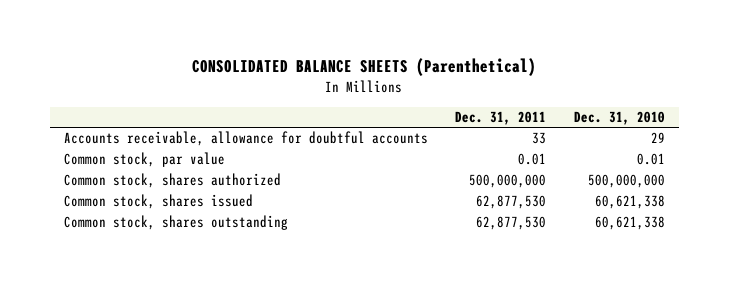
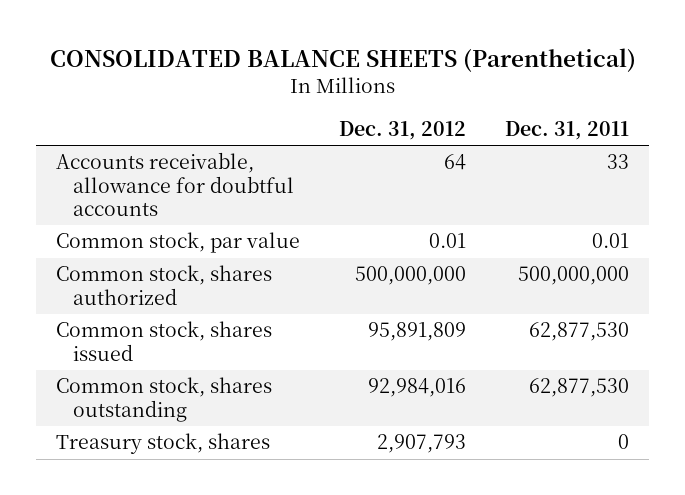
[574,111,666,126] Dec. 31, 2010 -> none
none -> [339,121,467,141] Dec. 31, 2012
none -> [55,433,270,455] Treasury stock, shares

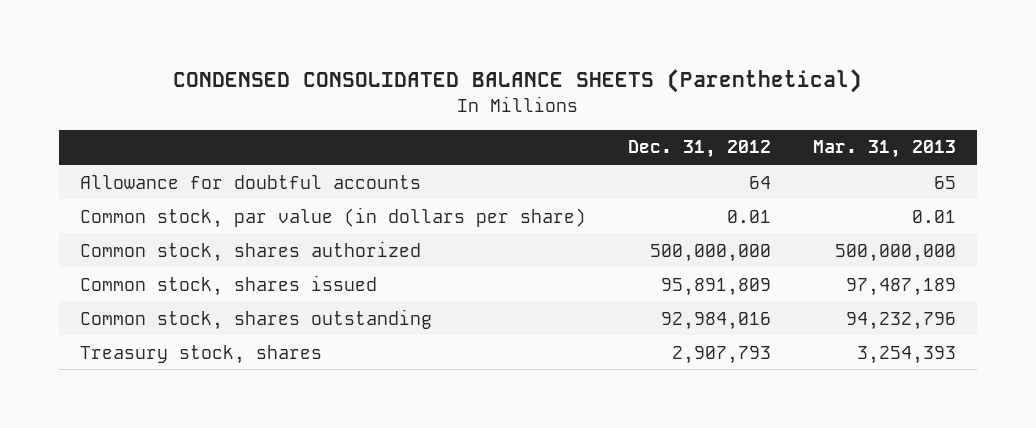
[49,47,636,72] CONSOLIDATED BALANCE SHEETS (Parenthetical) -> [173,69,863,94] CONDENSED CONSOLIDATED BALANCE SHEETS (Parenthetical)
[505,121,630,141] Dec. 31, 2011 -> none
none -> [813,140,957,159] Mar. 31, 2013
[55,152,294,216] Accounts receivable, allowance for doubtful accounts -> [80,174,422,189] Allowance for doubtful accounts
[55,232,300,254] Common stock, par value -> [80,206,587,228] Common stock, par value (in dollars per share)

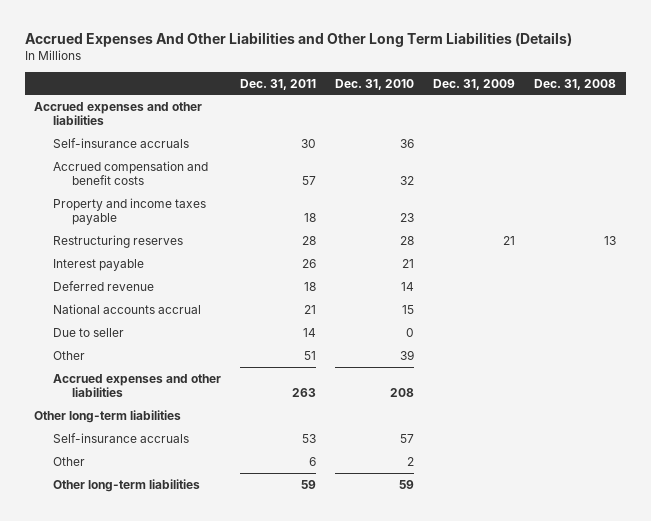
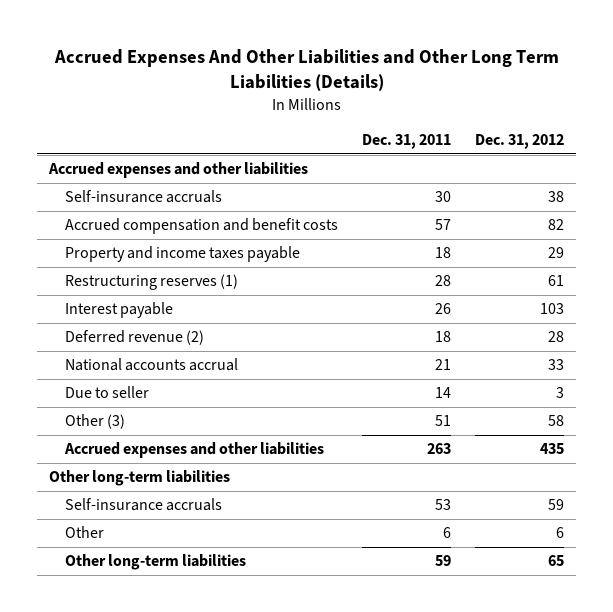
[335,78,415,90] Dec. 31, 2010 -> none
[433,78,516,90] Dec. 31, 2009 -> none
[534,78,617,90] Dec. 31, 2008 -> none
none -> [475,134,565,150] Dec. 31, 2012
[53,234,184,248] Restructuring reserves -> [65,274,239,291] Restructuring reserves (1)
[53,280,155,291] Deferred revenue -> [65,330,205,346] Deferred revenue (2)
[53,350,86,360] Other -> [65,414,126,430] Other (3)

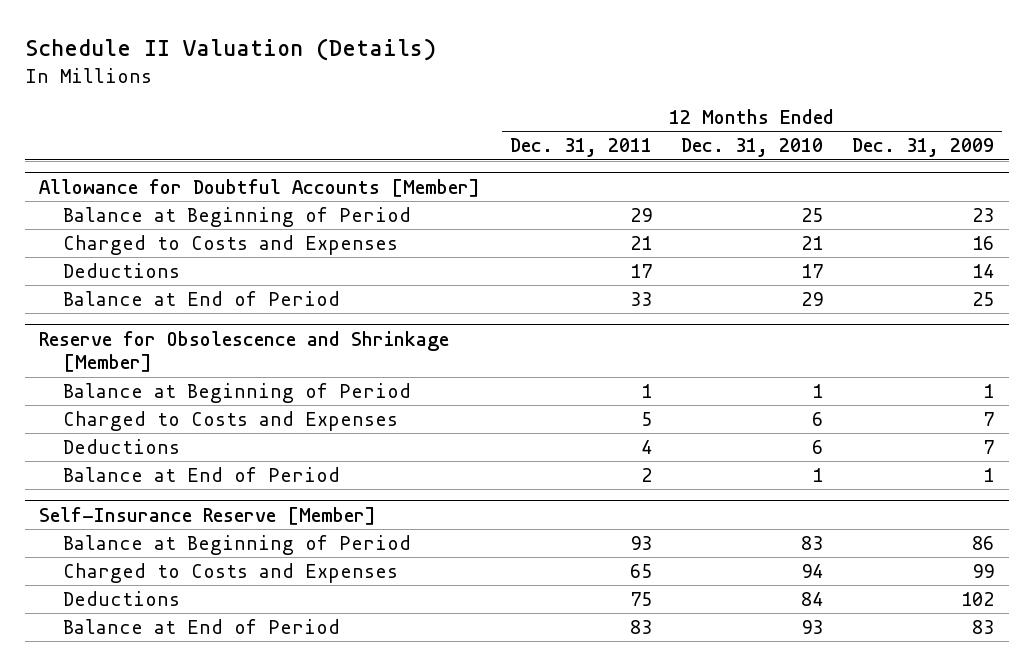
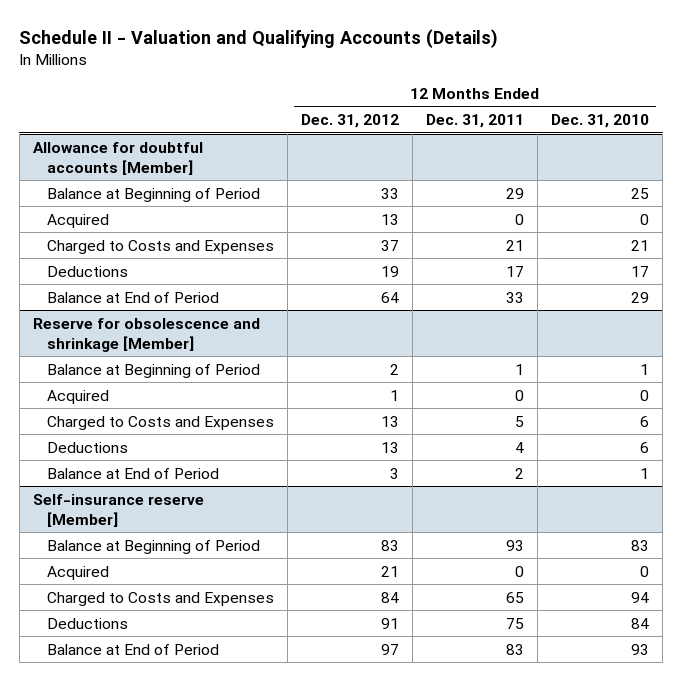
[24,37,436,61] Schedule II Valuation (Details) -> [19,28,499,48] Schedule II - Valuation and Qualifying Accounts (Details)
[852,138,995,158] Dec. 31, 2009 -> none
none -> [300,114,399,129] Dec. 31, 2012
[39,178,481,197] Allowance for Doubtful Accounts [Member] -> [32,141,203,175] Allowance for doubtful accounts [Member]
none -> [46,213,109,228] Acquired
[39,330,450,373] Reserve for Obsolescence and Shrinkage [Member] -> [32,317,260,352] Reserve for obsolescence and shrinkage [Member]
none -> [46,389,109,404] Acquired
[39,506,377,525] Self-Insurance Reserve [Member] -> [32,493,204,527] Self-insurance reserve [Member]
none -> [46,565,109,580] Acquired

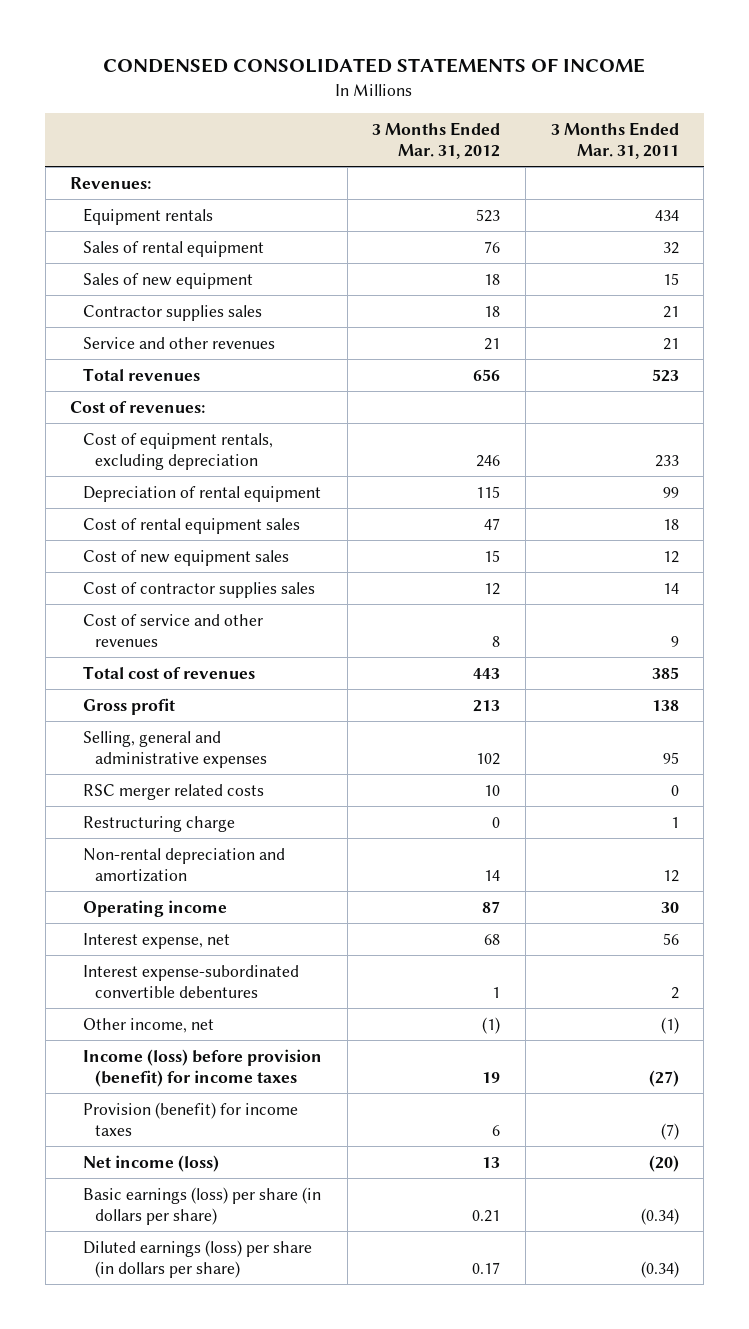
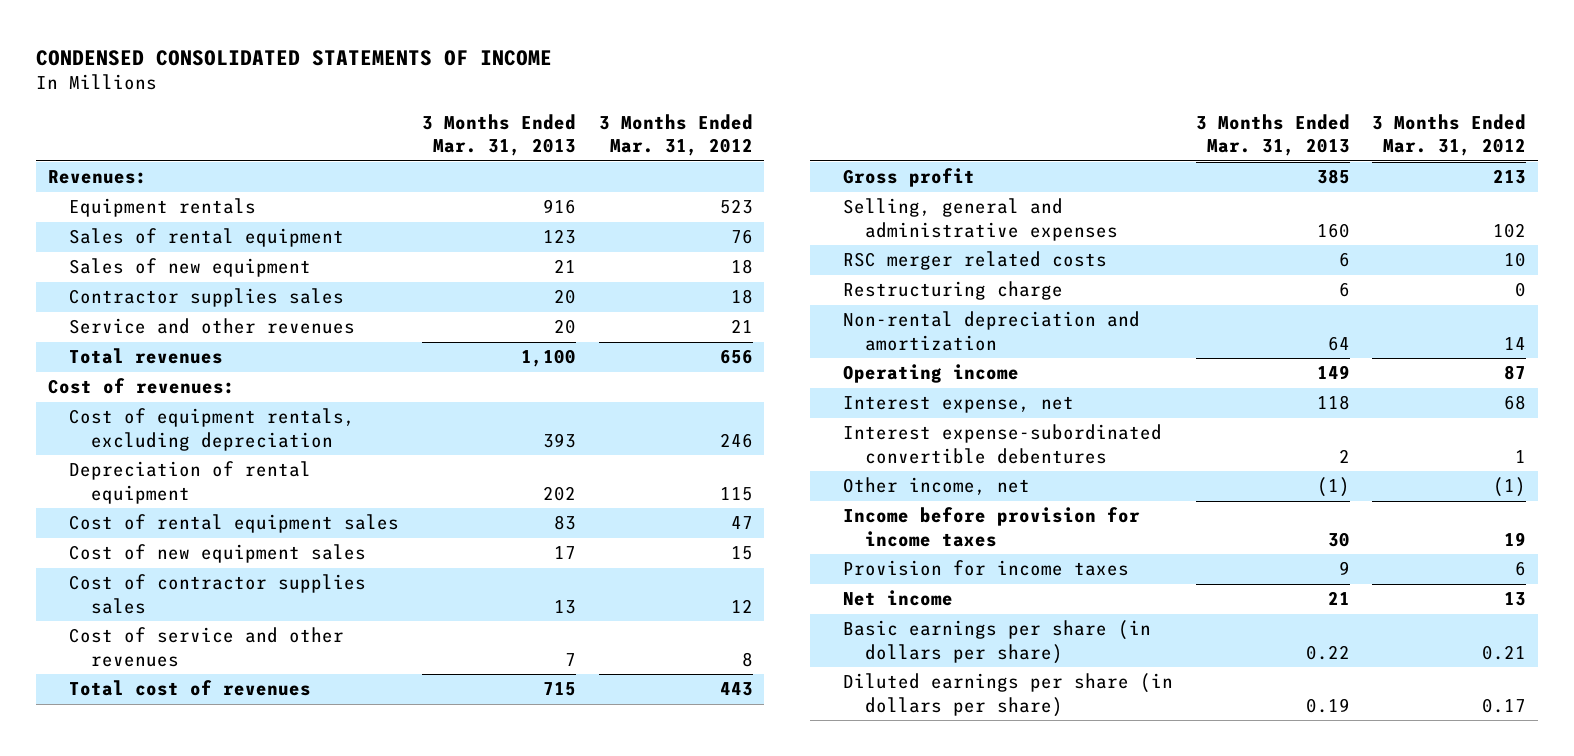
[550,121,679,159] 3 Months Ended Mar. 31, 2011 -> none
none -> [422,114,577,157] 3 Months Ended Mar. 31, 2013
[82,1048,322,1087] Income (loss) before provision (benefit) for income taxes -> [842,507,1140,547] Income before provision for income taxes
[82,1101,298,1136] Provision (benefit) for income taxes -> [842,560,1129,577] Provision for income taxes
[82,1154,219,1172] Net income (loss) -> [842,590,953,607] Net income
[82,1186,321,1225] Basic earnings (loss) per share (in dollars per share) -> [842,620,1151,664] Basic earnings per share (in dollars per share)
[82,1239,312,1278] Diluted earnings (loss) per share (in dollars per share) -> [842,673,1173,717] Diluted earnings per share (in dollars per share)

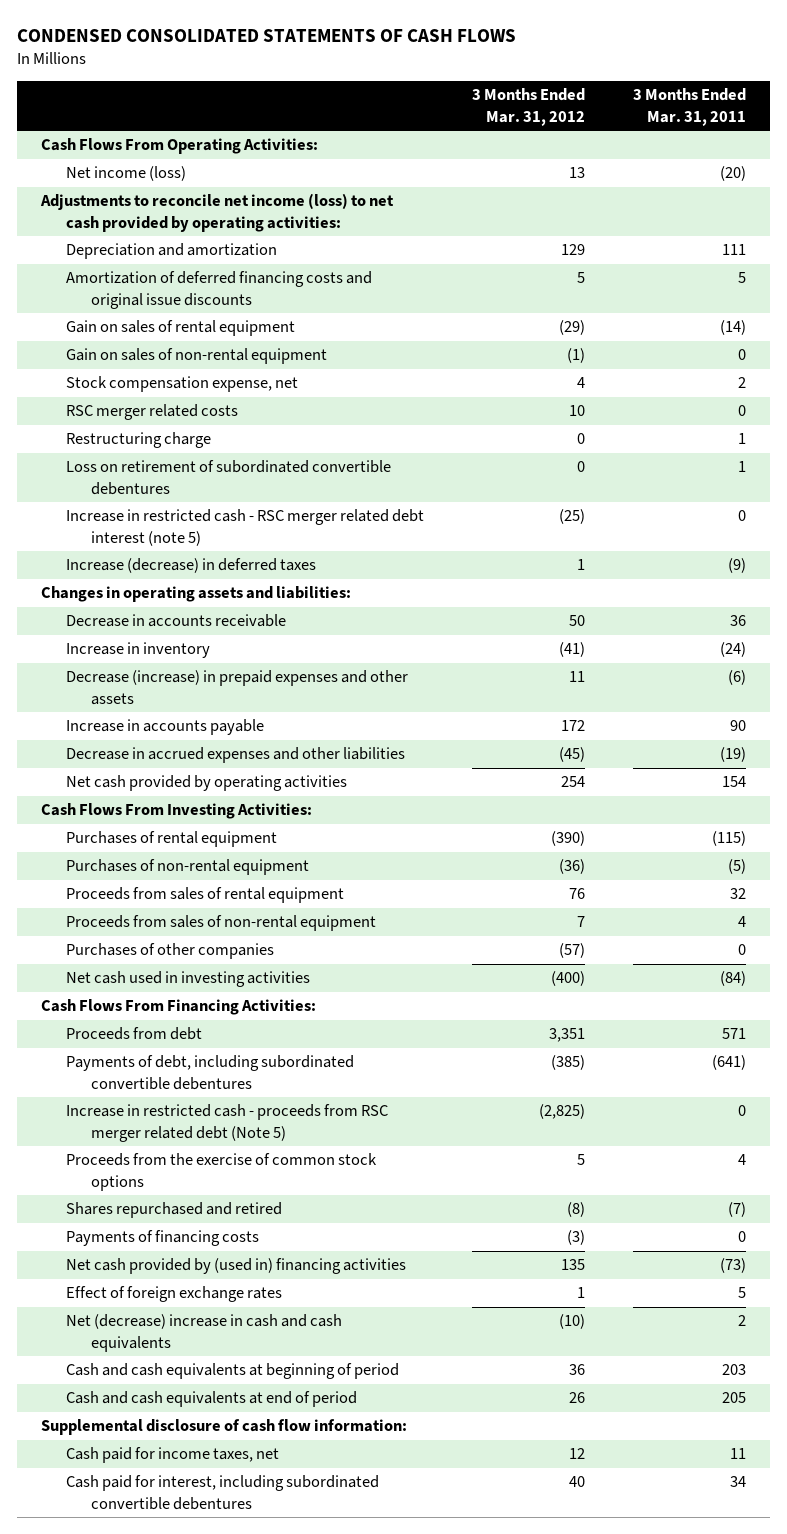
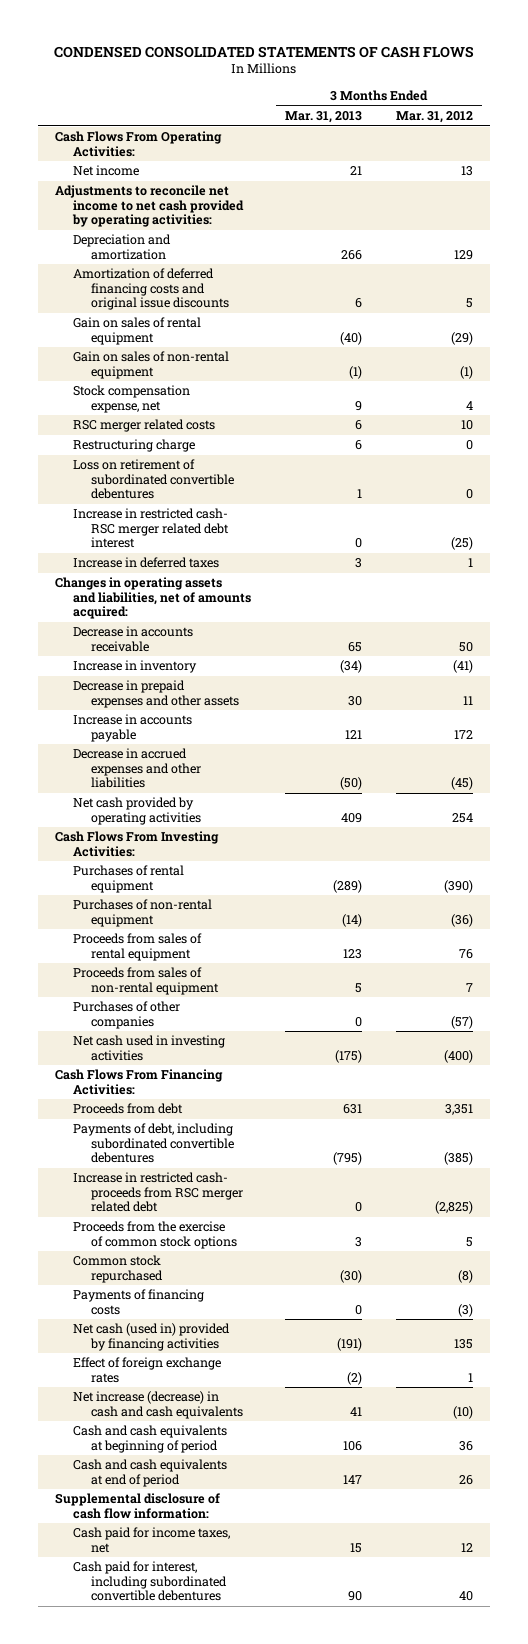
[633,88,747,126] 3 Months Ended Mar. 31, 2011 -> none
none -> [284,111,362,124] Mar. 31, 2013
[66,166,187,182] Net income (loss) -> [72,165,139,177] Net income
[39,193,394,232] Adjustments to reconcile net income (loss) to net cash provided by operating activities: -> [54,185,244,228] Adjustments to reconcile net income to net cash provided by operating activities:
[66,509,425,546] Increase in restricted cash - RSC merger related debt interest (note 5) -> [72,508,229,549] Increase in restricted cash- RSC merger related debt interest
[66,558,317,574] Increase (decrease) in deferred taxes -> [72,557,219,569] Increase in deferred taxes
[40,586,351,603] Changes in operating assets and liabilities: -> [54,577,251,620] Changes in operating assets and liabilities, net of amounts acquired:
[66,670,409,705] Decrease (increase) in prepaid expenses and other assets -> [72,680,239,708] Decrease in prepaid expenses and other assets
[66,1104,389,1142] Increase in restricted cash - proceeds from RSC merger related debt (Note 5) -> [72,1172,243,1213] Increase in restricted cash- proceeds from RSC merger related debt
[66,1202,283,1219] Shares repurchased and retired -> [72,1255,163,1283] Common stock repurchased
[66,1258,407,1275] Net cash provided by (used in) financing activities -> [72,1323,230,1351] Net cash (used in) provided by financing activities
[66,1314,343,1352] Net (decrease) increase in cash and cash equivalents -> [72,1391,243,1419] Net increase (decrease) in cash and cash equivalents

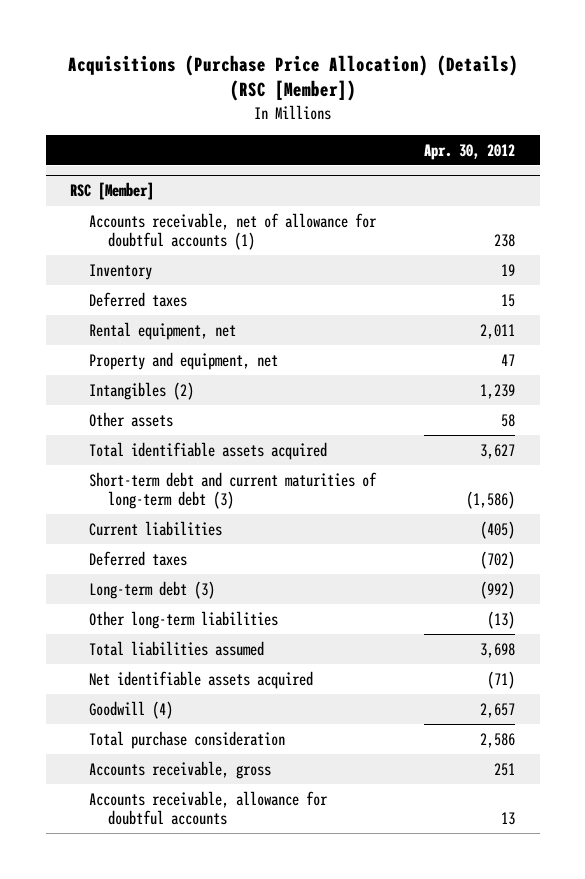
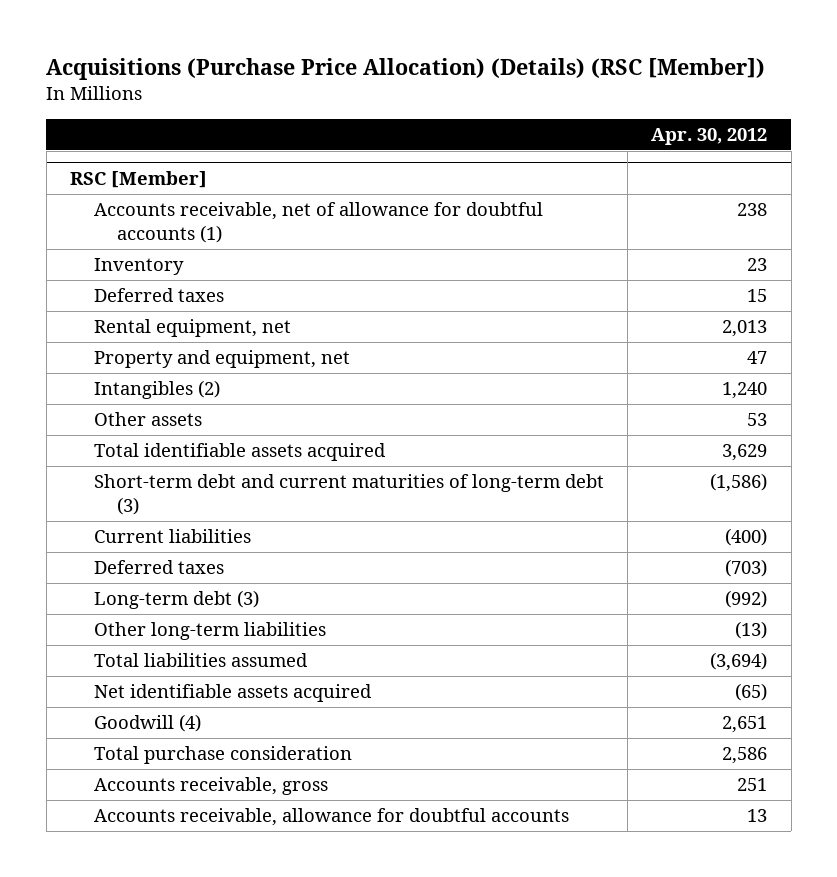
[501,263,516,276] 19 -> [747,258,768,272] 23
[480,323,516,339] 2,011 -> [722,320,768,338] 2,013
[480,383,516,399] 1,239 -> [722,382,768,400] 1,240
[501,413,516,427] 58 -> [747,413,768,427] 53
[480,443,516,459] 3,627 -> [722,444,768,462] 3,629
[480,520,516,539] (405) -> [725,528,768,547] (400)
[480,550,516,569] (702) -> [725,559,768,578] (703)
[480,642,516,658] 3,698 -> [710,652,768,672] (3,694)
[487,670,516,689] (71) -> [735,683,768,702] (65)
[480,702,516,718] 2,657 -> [722,716,768,734] 2,651

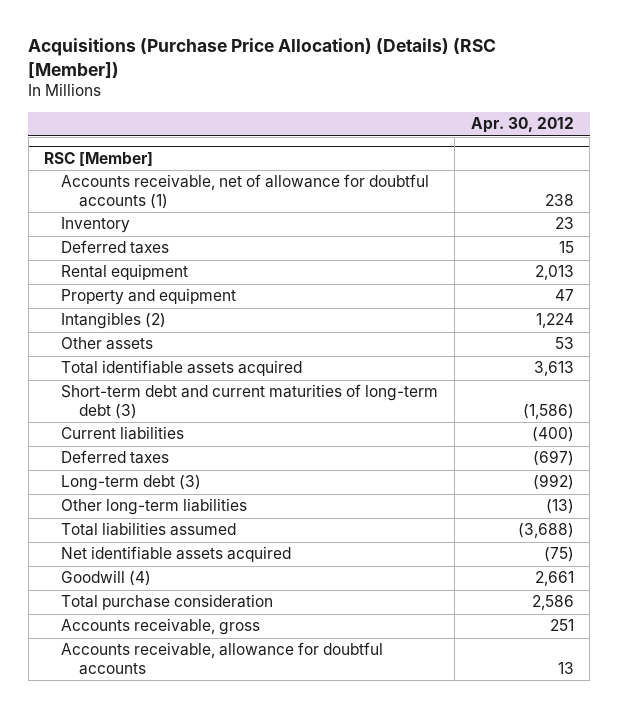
[93,319,291,338] Rental equipment, net -> [61,264,189,281] Rental equipment
[93,350,350,369] Property and equipment, net -> [61,288,237,306] Property and equipment
[722,382,768,400] 1,240 -> [535,313,574,329] 1,224
[722,444,768,462] 3,629 -> [533,361,574,377] 3,613
[725,559,768,578] (703) -> [532,450,574,467] (697)
[710,652,768,672] (3,694) -> [517,523,574,539] (3,688)
[735,683,768,702] (65) -> [543,547,574,563] (75)
[722,716,768,734] 2,651 -> [534,571,574,587] 2,661

